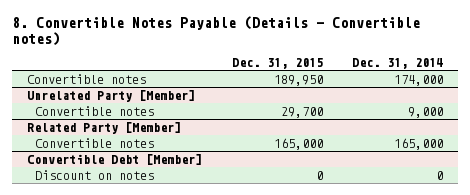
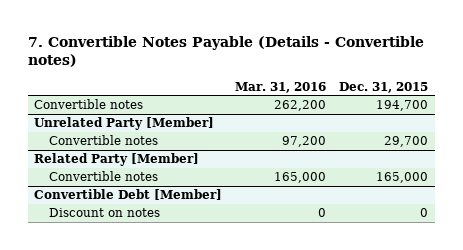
[12,15,421,46] 8. Convertible Notes Payable (Details - Convertible notes) -> [27,35,424,68] 7. Convertible Notes Payable (Details - Convertible notes)
[352,58,444,70] Dec. 31, 2014 -> none
none -> [235,81,327,93] Mar. 31, 2016
[273,74,323,86] 189,950 -> [376,100,429,112] 194,700

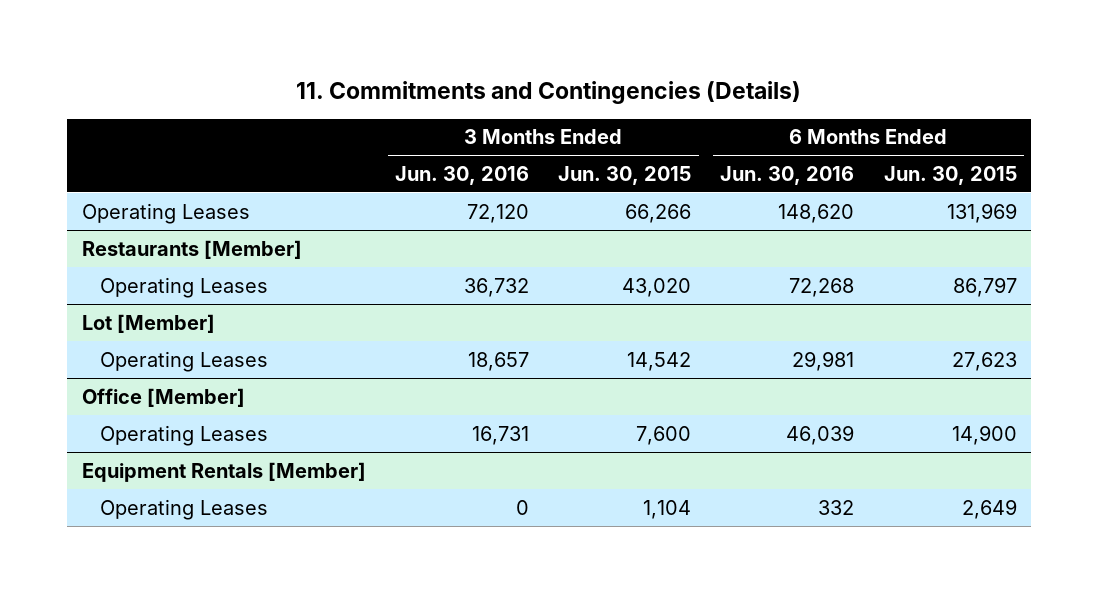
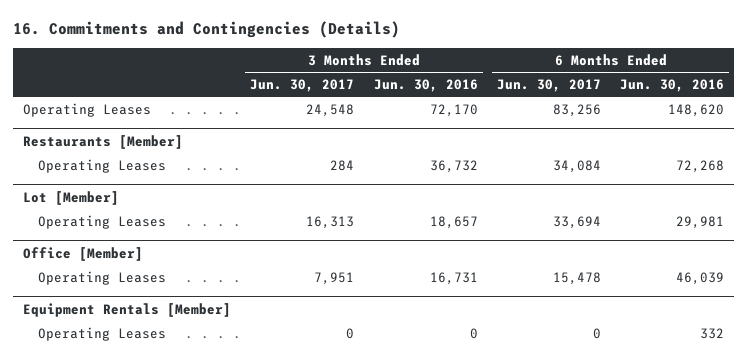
[296,80,802,104] 11. Commitments and Contingencies (Details) -> [13,21,401,39] 16. Commitments and Contingencies (Details)
[558,165,692,185] Jun. 30, 2015 -> none
[883,165,1017,185] Jun. 30, 2015 -> none
none -> [250,78,355,92] Jun. 30, 2017
none -> [497,78,602,92] Jun. 30, 2017
[467,203,530,223] 72,120 -> [429,103,478,117] 72,170

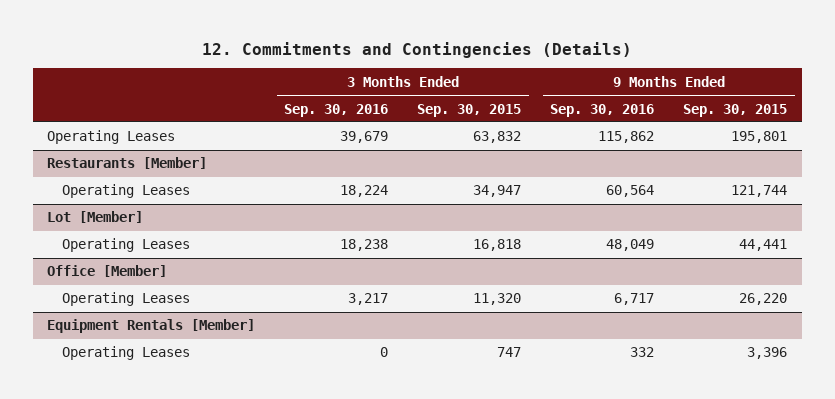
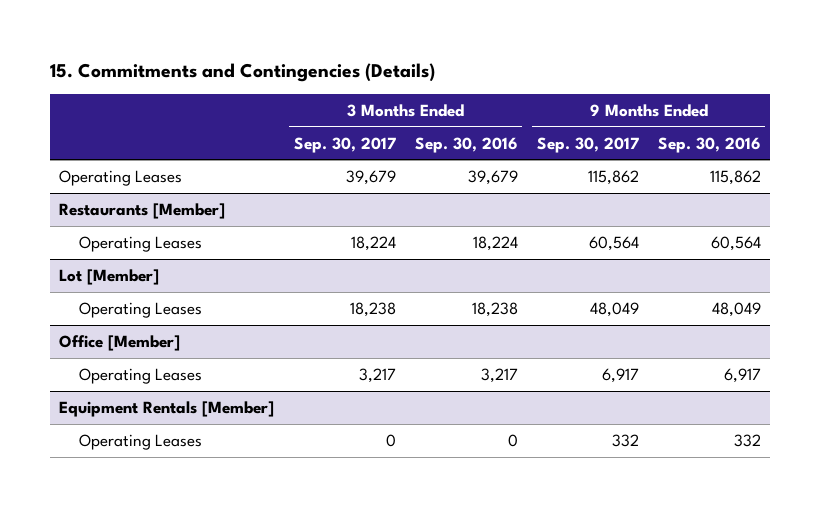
[202,41,633,58] 12. Commitments and Contingencies (Details) -> [49,62,435,82] 15. Commitments and Contingencies (Details)
[417,103,522,117] Sep. 30, 2015 -> none
[683,103,788,117] Sep. 30, 2015 -> none
none -> [293,136,396,153] Sep. 30, 2017
none -> [536,136,639,153] Sep. 30, 2017
[614,293,655,306] 6,717 -> [723,368,761,384] 6,917

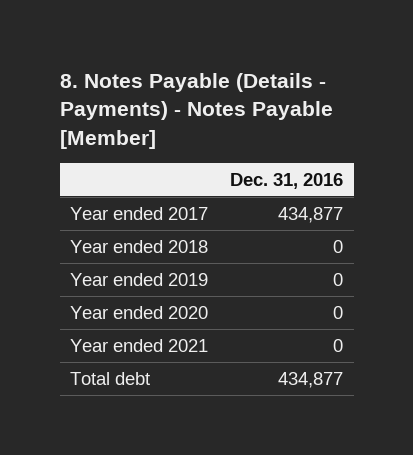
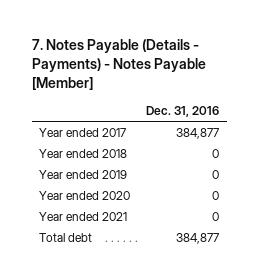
[59,72,333,149] 8. Notes Payable (Details - Payments) - Notes Payable [Member] -> [31,39,206,90] 7. Notes Payable (Details - Payments) - Notes Payable [Member]
[277,206,343,223] 434,877 -> [176,128,220,140] 384,877
[277,371,343,388] 434,877 -> [176,233,220,245] 384,877

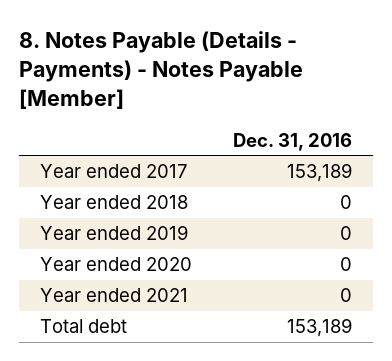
[31,39,206,90] 7. Notes Payable (Details - Payments) - Notes Payable [Member] -> [19,31,304,109] 8. Notes Payable (Details - Payments) - Notes Payable [Member]
[176,128,220,140] 384,877 -> [287,163,353,183] 153,189
[176,233,220,245] 384,877 -> [287,318,353,338] 153,189

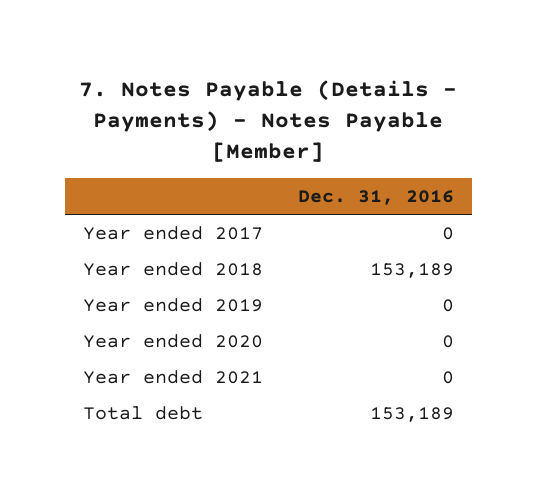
[19,31,304,109] 8. Notes Payable (Details - Payments) - Notes Payable [Member] -> [79,79,458,163] 7. Notes Payable (Details - Payments) - Notes Payable [Member]
[287,163,353,183] 153,189 -> [442,227,455,241] 0
[340,195,353,210] 0 -> [370,263,455,279] 153,189

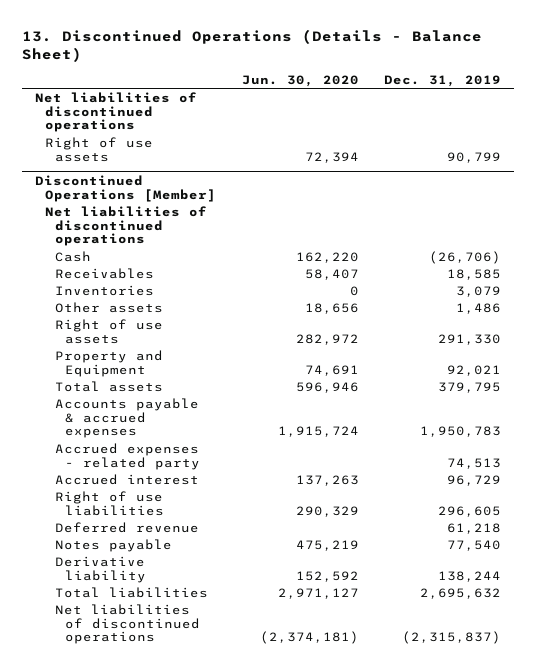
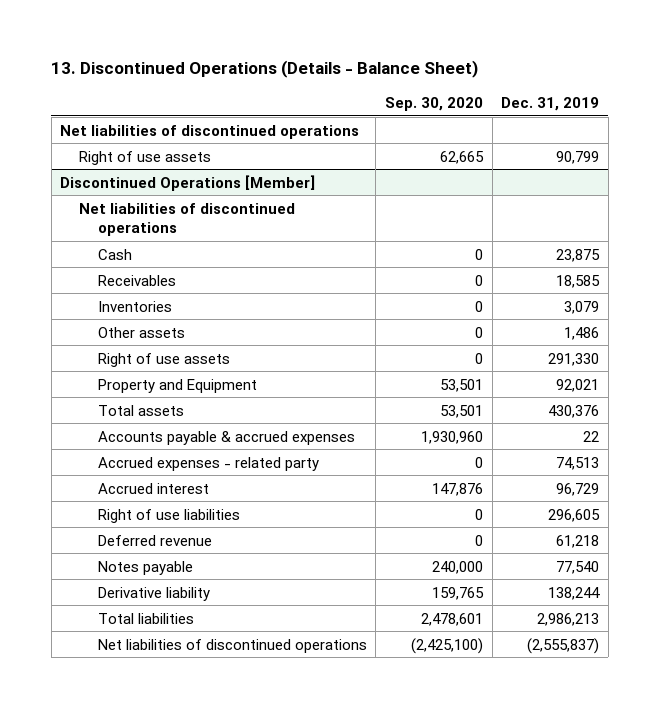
[241,74,359,87] Jun. 30, 2020 -> none
none -> [384,96,483,111] Sep. 30, 2020
[429,250,502,264] (26,706) -> [556,248,601,262] 23,875
[438,381,502,393] 379,795 -> [548,404,600,418] 430,376
[420,426,502,438] 1,950,783 -> [583,430,600,442] 22
[420,587,502,599] 2,695,632 -> [537,612,600,626] 2,986,213
[402,631,502,645] (2,315,837) -> [527,637,600,654] (2,555,837)

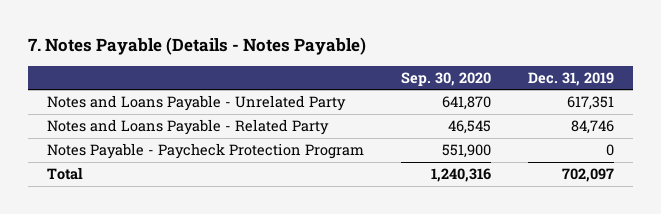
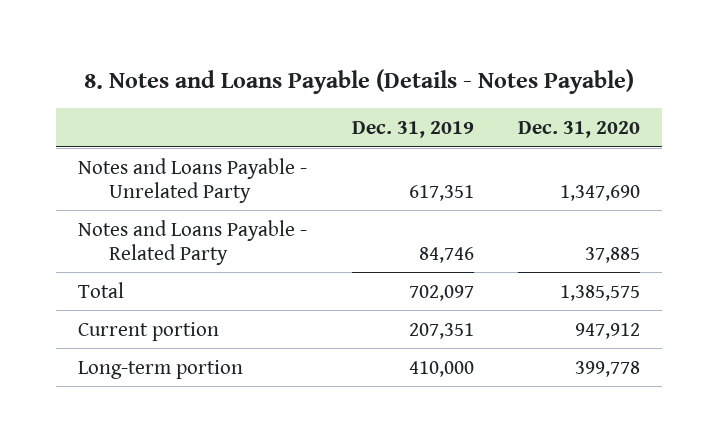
[28,36,367,55] 7. Notes Payable (Details - Notes Payable) -> [84,69,635,95] 8. Notes and Loans Payable (Details - Notes Payable)
[400,71,491,86] Sep. 30, 2020 -> none
none -> [517,120,640,138] Dec. 31, 2020
[46,143,364,160] Notes Payable - Paycheck Protection Program -> none
none -> [78,321,220,341] Current portion
none -> [78,359,244,379] Long-term portion

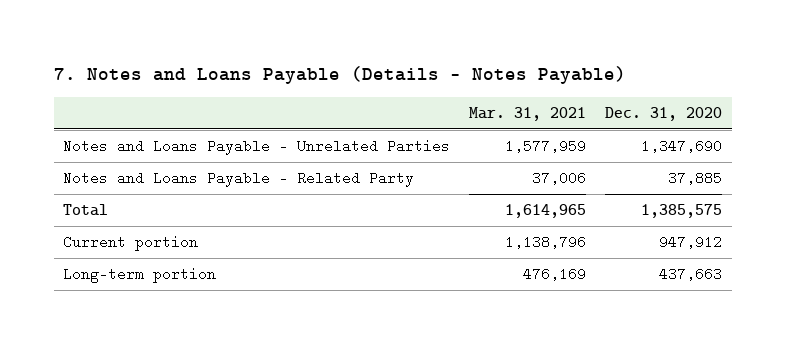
[84,69,635,95] 8. Notes and Loans Payable (Details - Notes Payable) -> [53,65,626,84] 7. Notes and Loans Payable (Details - Notes Payable)
[351,120,474,138] Dec. 31, 2019 -> none
none -> [469,106,587,121] Mar. 31, 2021
[78,157,308,203] Notes and Loans Payable - Unrelated Party -> [63,139,451,156] Notes and Loans Payable - Unrelated Parties
[574,360,640,377] 399,778 -> [659,267,723,282] 437,663

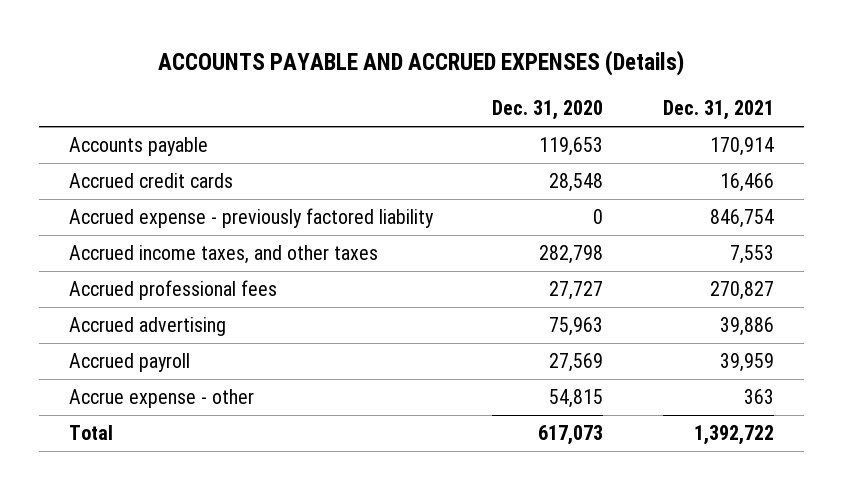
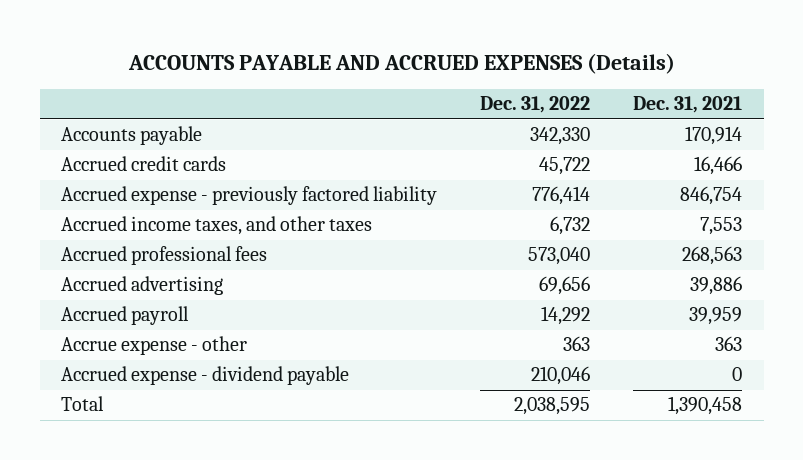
[492,99,604,120] Dec. 31, 2020 -> none
none -> [480,96,591,114] Dec. 31, 2022
[709,281,774,301] 270,827 -> [682,246,743,266] 268,563
none -> [61,366,350,386] Accrued expense - dividend payable
[693,425,774,446] 1,392,722 -> [668,396,743,416] 1,390,458

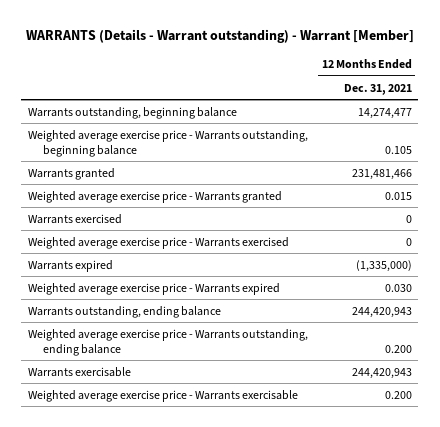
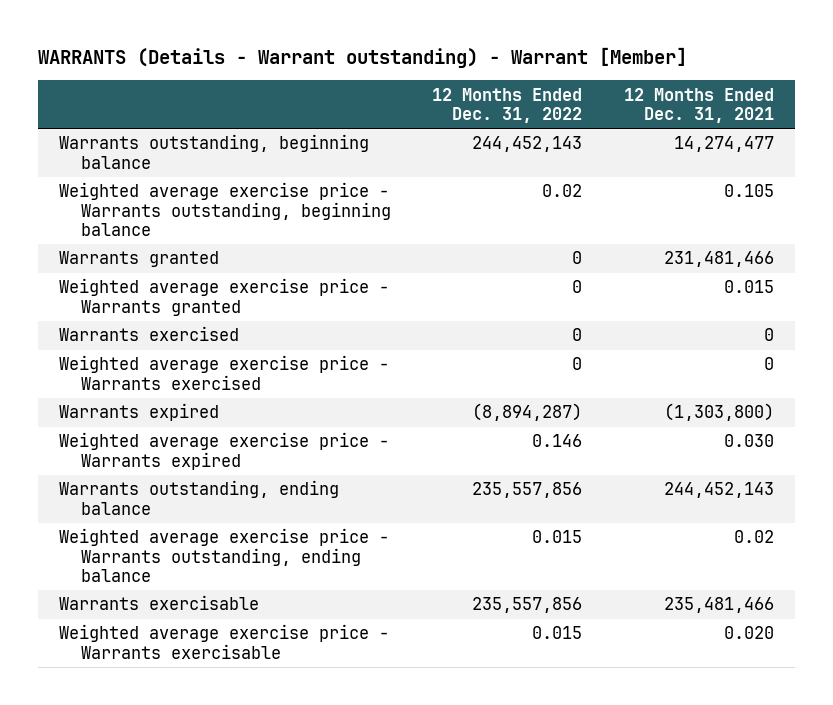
none -> [432,87,583,123] 12 Months Ended Dec. 31, 2022
[355,259,412,272] (1,335,000) -> [664,403,775,422] (1,303,800)
[351,306,412,318] 244,420,943 -> [664,482,775,499] 244,452,143
[384,344,412,353] 0.200 -> [734,530,775,544] 0.02
[351,367,412,379] 244,420,943 -> [664,597,775,614] 235,481,466
[384,390,412,399] 0.200 -> [724,626,775,640] 0.020

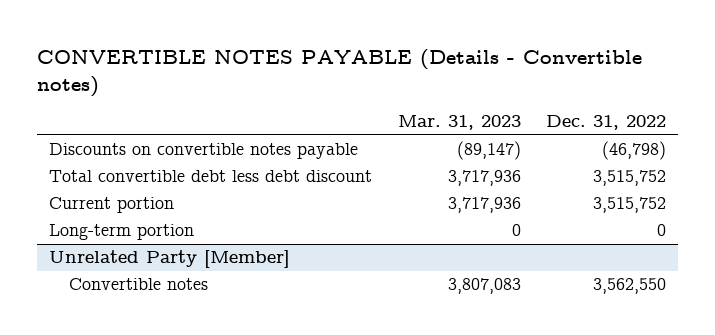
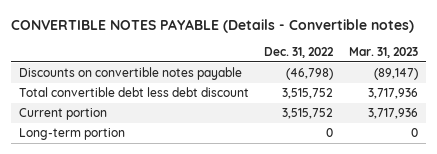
[49,250,291,269] Unrelated Party [Member] -> none
[69,278,209,291] Convertible notes -> none

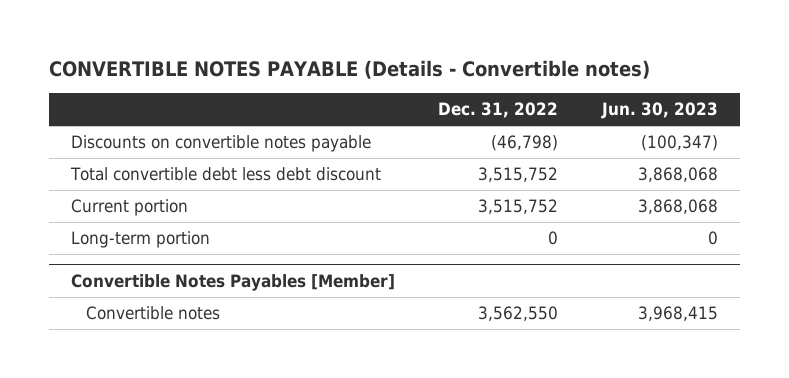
[348,46,418,58] Mar. 31, 2023 -> none
none -> [600,102,718,120] Jun. 30, 2023
none -> [71,274,396,292] Convertible Notes Payables [Member]
none -> [86,306,221,321] Convertible notes

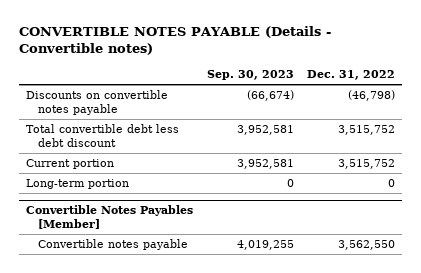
[600,102,718,120] Jun. 30, 2023 -> none
none -> [206,70,294,81] Sep. 30, 2023
[86,306,221,321] Convertible notes -> [37,238,188,250] Convertible notes payable

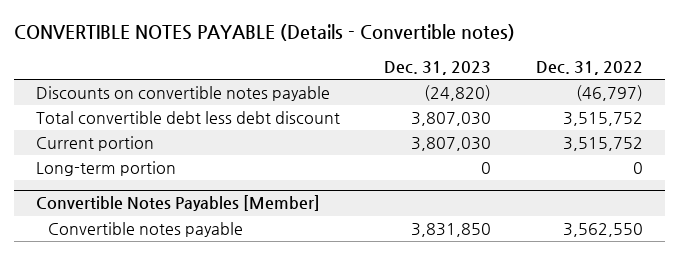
[206,70,294,81] Sep. 30, 2023 -> none
none -> [384,61,492,76] Dec. 31, 2023
[348,89,396,101] (46,798) -> [575,85,643,102] (46,797)

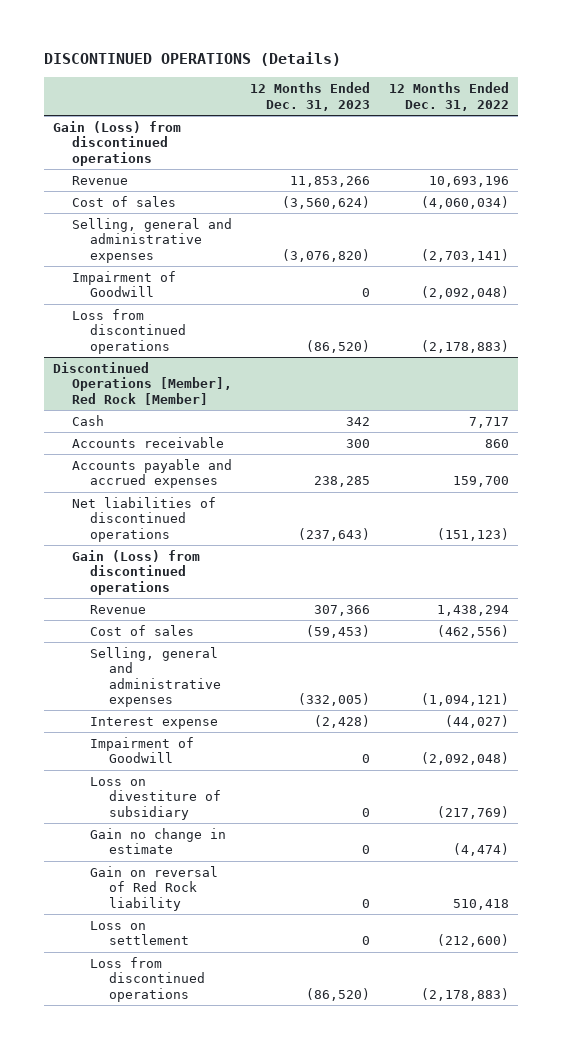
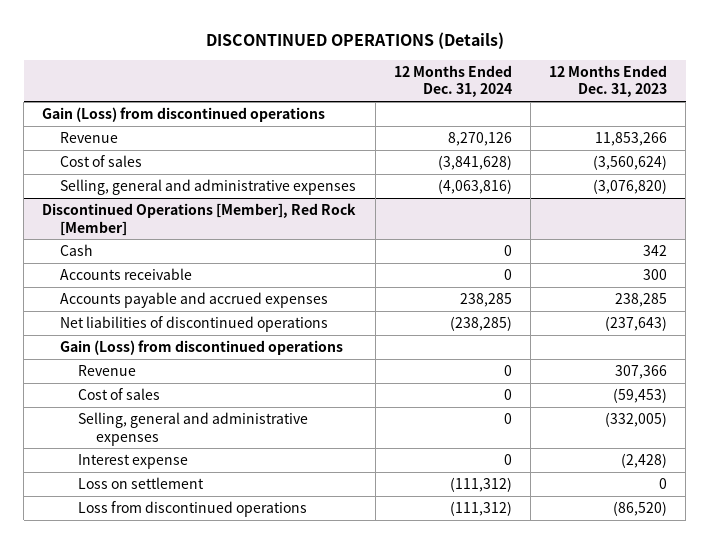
[388,82,509,111] 12 Months Ended Dec. 31, 2022 -> none
none -> [393,64,512,98] 12 Months Ended Dec. 31, 2024
[71,270,176,298] Impairment of Goodwill -> none
[71,308,187,354] Loss from discontinued operations -> none
[90,736,195,764] Impairment of Goodwill -> none
[90,776,221,820] Loss on divestiture of subsidiary -> none
[90,827,227,855] Gain no change in estimate -> none
[90,865,219,911] Gain on reversal of Red Rock liability -> none

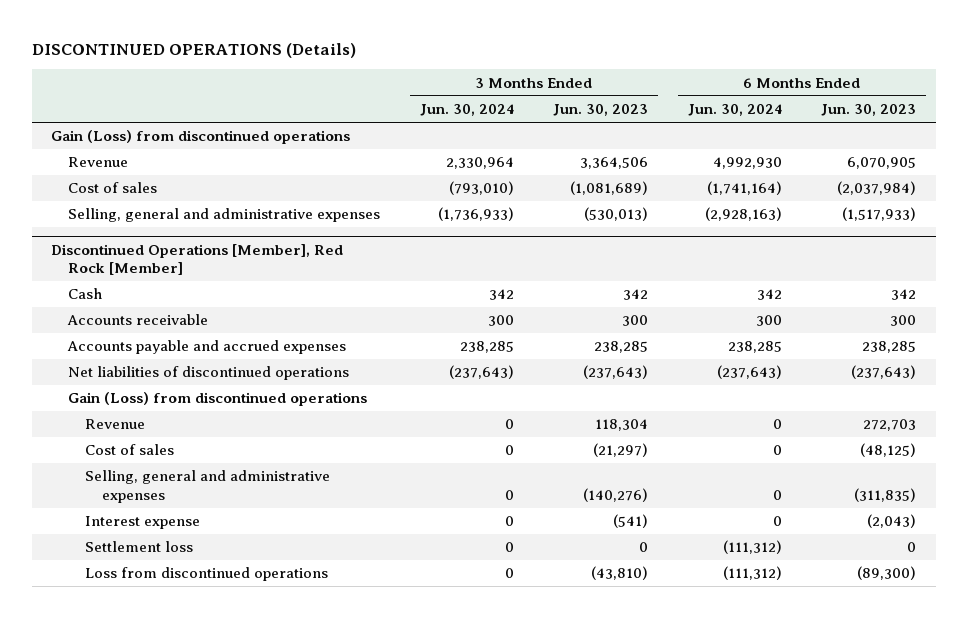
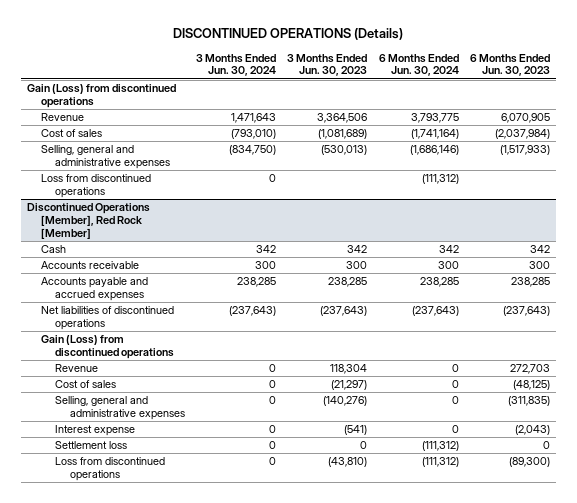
[445,157,514,170] 2,330,964 -> [231,113,277,124] 1,471,643
[712,157,782,170] 4,992,930 -> [410,113,459,124] 3,793,775
[437,207,514,222] (1,736,933) -> [229,145,277,156] (834,750)
[704,207,782,222] (2,928,163) -> [409,145,459,156] (1,686,146)
none -> [40,174,151,199] Loss from discontinued operations

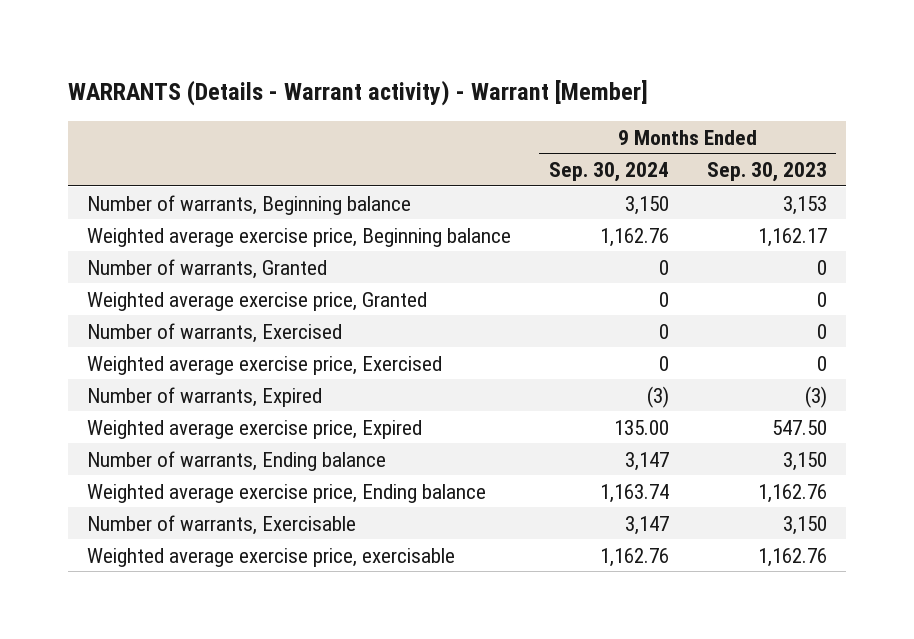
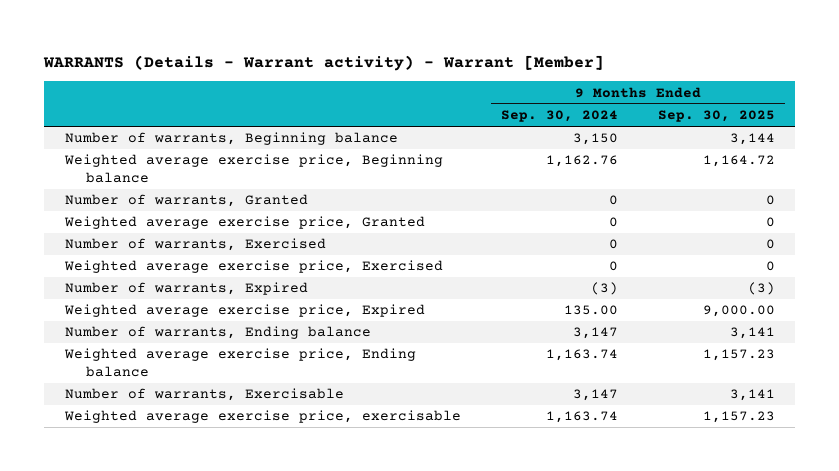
[706,162,827,183] Sep. 30, 2023 -> none
none -> [657,110,775,123] Sep. 30, 2025
[599,547,669,567] 1,162.76 -> [545,411,618,424] 1,163.74

